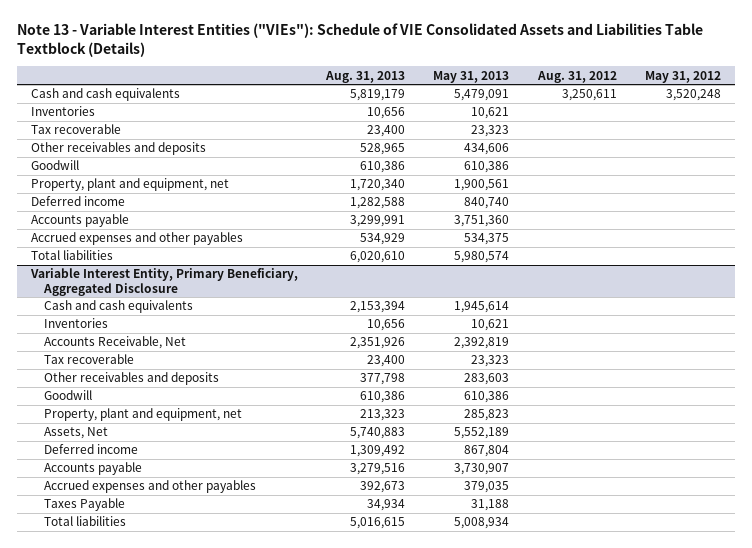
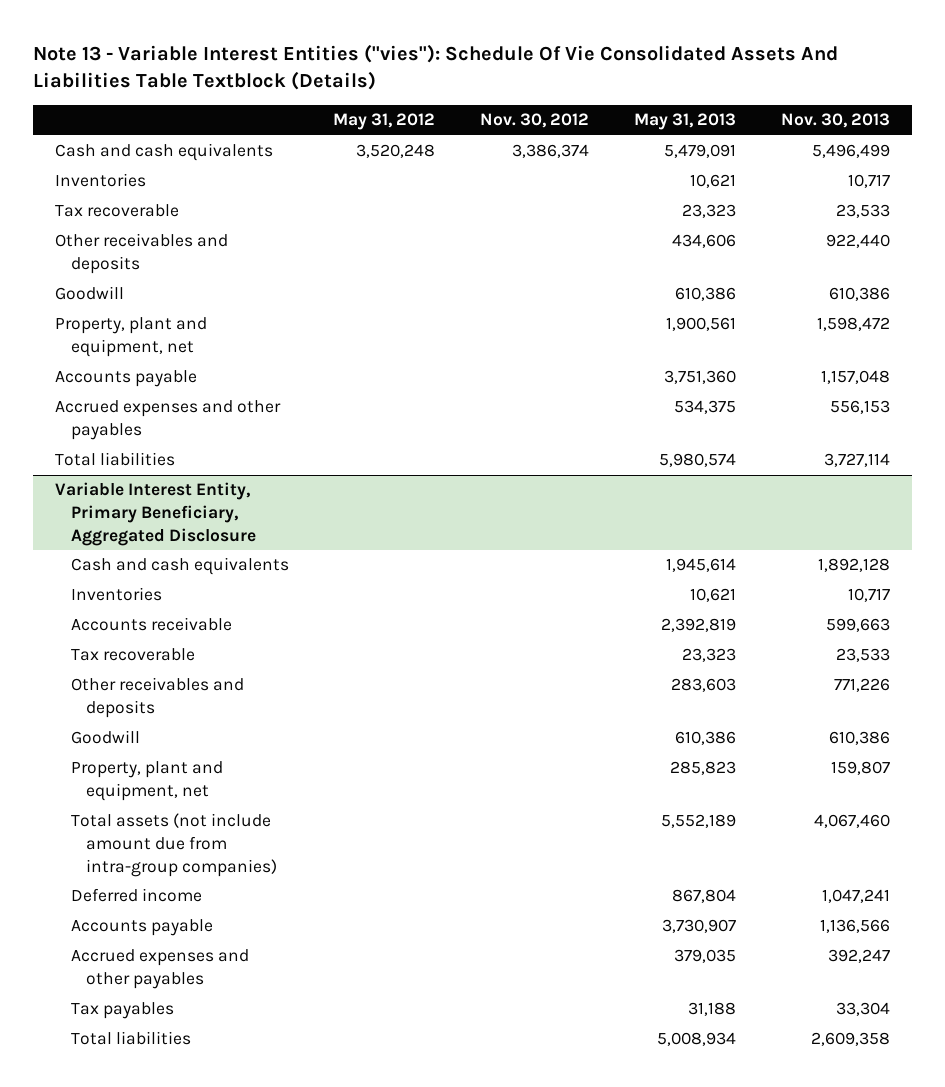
[16,23,703,58] Note 13 - Variable Interest Entities ("VIEs"): Schedule of VIE Consolidated Assets and Liabilities Table Textblock (Details) -> [32,43,838,91] Note 13 - Variable Interest Entities ("vies"): Schedule Of Vie Consolidated Assets And Liabilities Table Textblock (Details)
[325,70,406,83] Aug. 31, 2013 -> none
[536,70,617,83] Aug. 31, 2012 -> none
none -> [480,113,590,129] Nov. 30, 2012
none -> [780,113,890,129] Nov. 30, 2013
[30,196,125,207] Deferred income -> none
[44,336,187,350] Accounts Receivable, Net -> [70,617,232,632] Accounts receivable
[44,427,109,440] Assets, Net -> [70,813,278,878] Total assets (not include amount due from intra-group companies)
[44,498,126,512] Taxes Payable -> [70,1002,174,1020] Tax payables

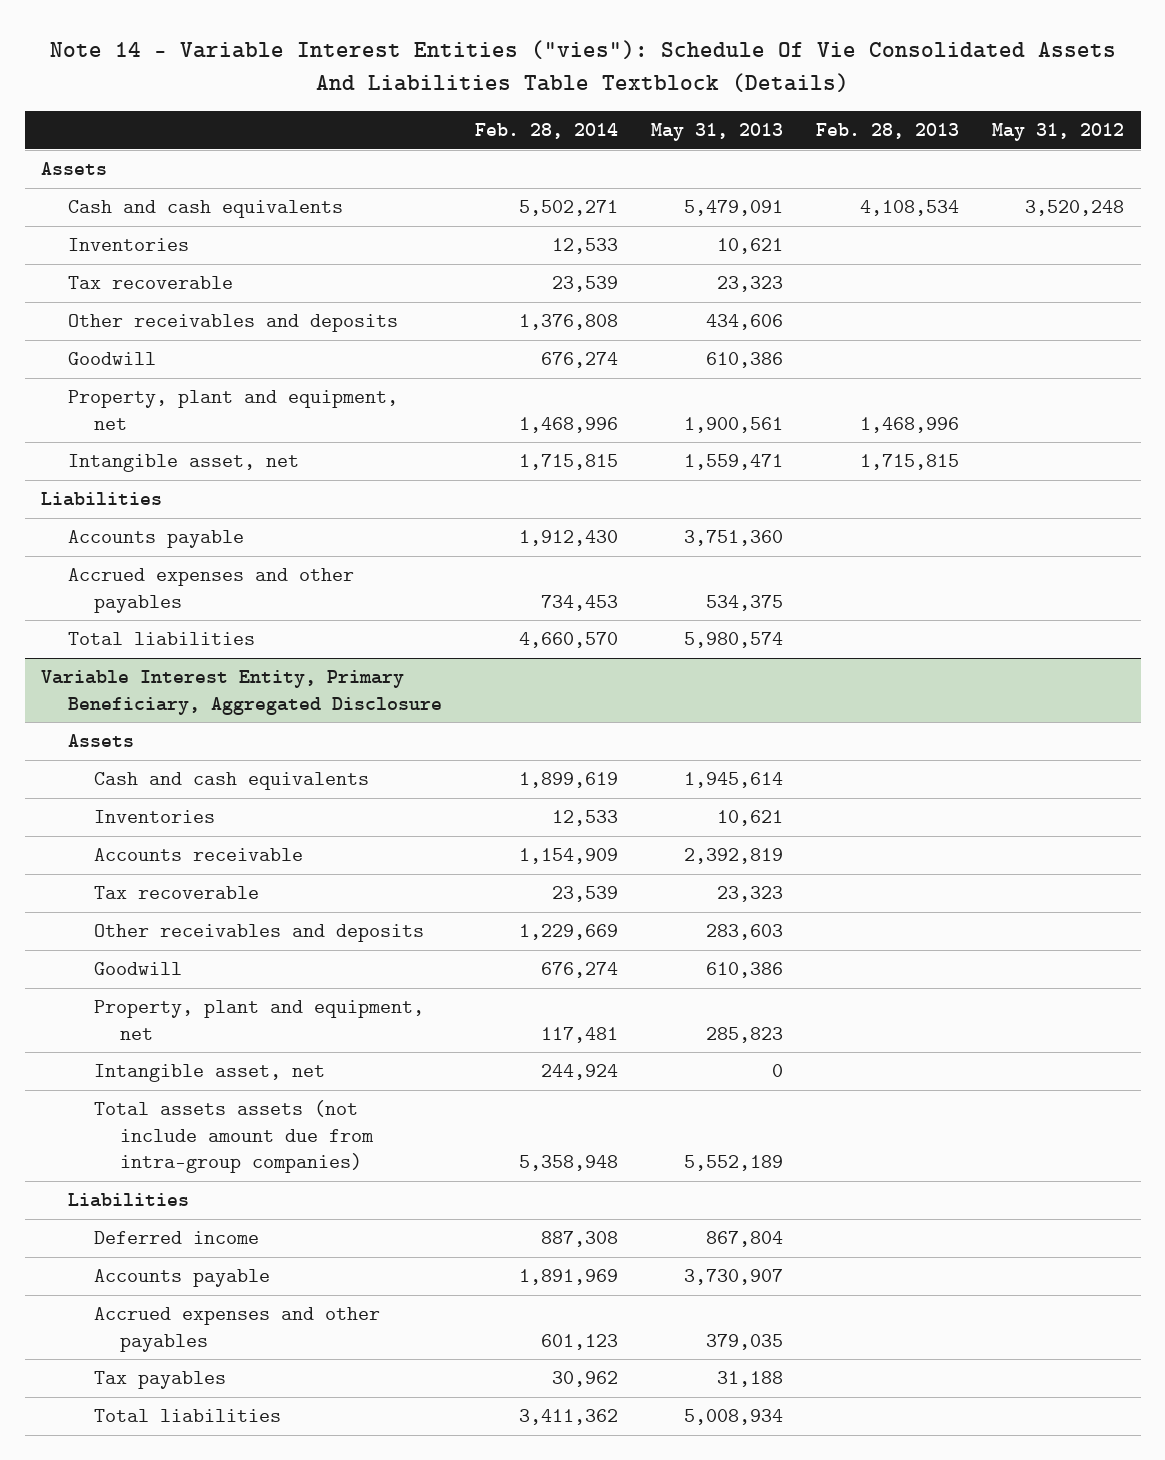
[32,43,838,91] Note 13 - Variable Interest Entities ("vies"): Schedule Of Vie Consolidated Assets And Liabilities Table Textblock (Details) -> [49,40,1116,92] Note 14 - Variable Interest Entities ("vies"): Schedule Of Vie Consolidated Assets And Liabilities Table Textblock (Details)
[480,113,590,129] Nov. 30, 2012 -> none
[780,113,890,129] Nov. 30, 2013 -> none
none -> [474,123,618,140] Feb. 28, 2014
none -> [815,123,959,140] Feb. 28, 2013
none -> [41,162,108,176] Assets
none -> [67,454,299,473] Intangible asset, net
none -> [41,492,163,507] Liabilities
none -> [67,734,134,748] Assets
none -> [93,1064,325,1083] Intangible asset, net
[70,813,278,878] Total assets (not include amount due from intra-group companies) -> [93,1100,374,1174] Total assets assets (not include amount due from intra-group companies)
none -> [67,1193,189,1208] Liabilities

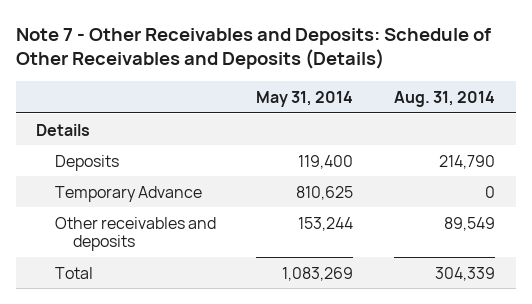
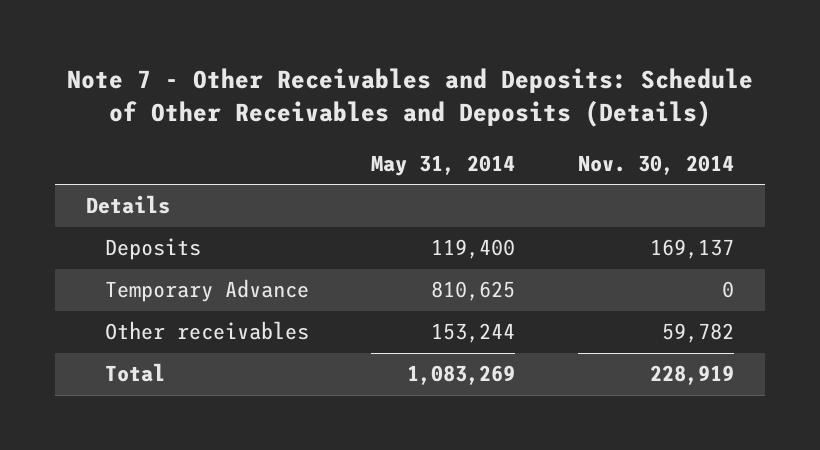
[394,90,496,107] Aug. 31, 2014 -> none
none -> [577,154,734,175] Nov. 30, 2014
[54,216,216,252] Other receivables and deposits -> [104,321,309,341] Other receivables

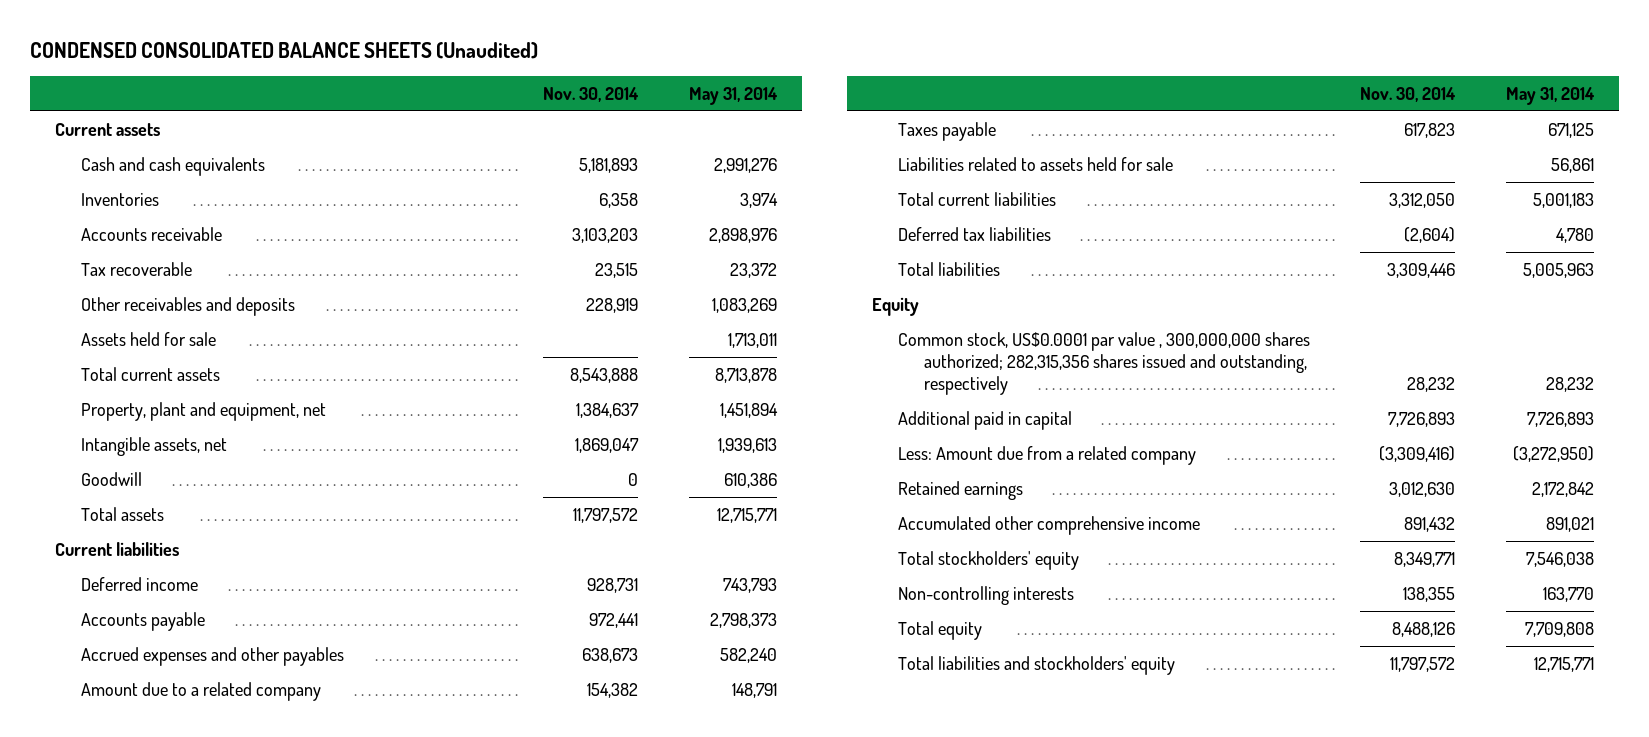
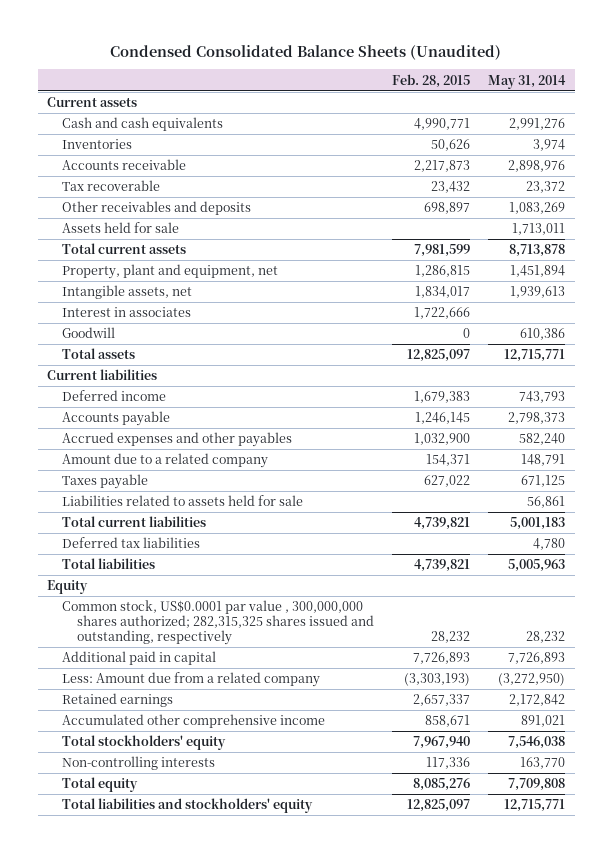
[29,41,538,59] CONDENSED CONSOLIDATED BALANCE SHEETS (Unaudited) -> [110,44,502,60] Condensed Consolidated Balance Sheets (Unaudited)
[543,87,640,103] Nov. 30, 2014 -> none
none -> [391,73,470,88] Feb. 28, 2015
none -> [61,307,191,318] Interest in associates
[898,332,1311,396] Common stock, US$0.0001 par value , 300,000,000 shares authorized; 282,315,356 shares issued and outstanding, respectively -> [61,600,374,646] Common stock, US$0.0001 par value , 300,000,000 shares authorized; 282,315,325 shares issued and outstanding, respectively

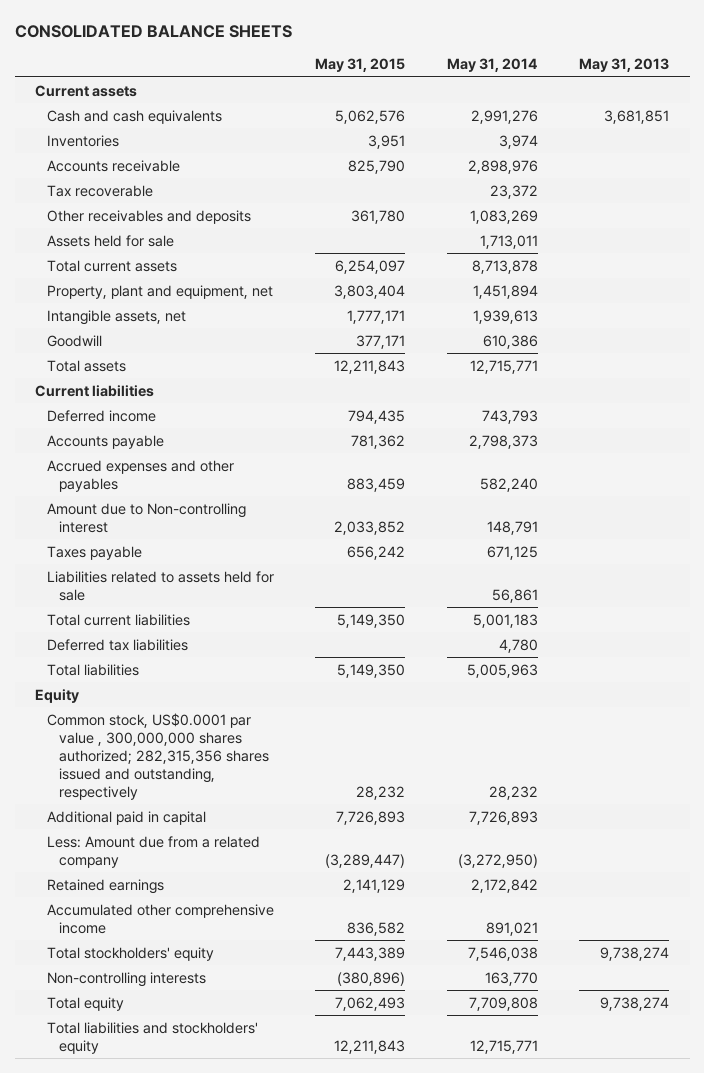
[110,44,502,60] Condensed Consolidated Balance Sheets (Unaudited) -> [14,24,292,38] CONSOLIDATED BALANCE SHEETS
[391,73,470,88] Feb. 28, 2015 -> none
none -> [315,58,406,73] May 31, 2015
none -> [579,58,670,73] May 31, 2013
[61,307,191,318] Interest in associates -> none
[61,453,268,469] Amount due to a related company -> [47,502,247,533] Amount due to Non-controlling interest
[61,600,374,646] Common stock, US$0.0001 par value , 300,000,000 shares authorized; 282,315,325 shares issued and outstanding, respectively -> [47,712,270,800] Common stock, US$0.0001 par value , 300,000,000 shares authorized; 282,315,356 shares issued and outstanding, respectively

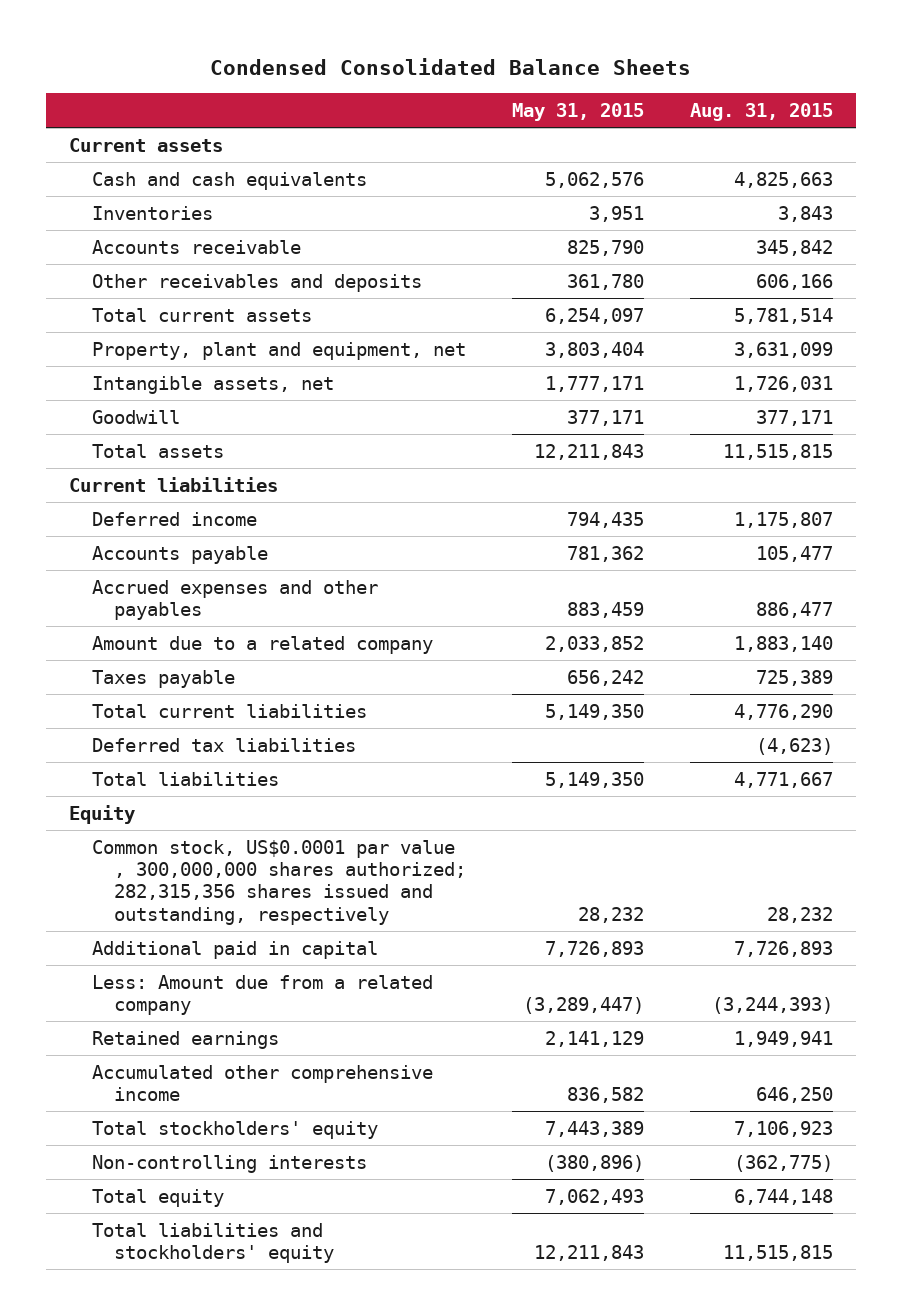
[14,24,292,38] CONSOLIDATED BALANCE SHEETS -> [210,58,692,76] Condensed Consolidated Balance Sheets
[446,58,538,73] May 31, 2014 -> none
[579,58,670,73] May 31, 2013 -> none
none -> [689,103,833,122] Aug. 31, 2015
[47,184,154,197] Tax recoverable -> none
[47,234,175,247] Assets held for sale -> none
[47,502,247,533] Amount due to Non-controlling interest -> [91,635,433,654] Amount due to a related company
[47,570,275,601] Liabilities related to assets held for sale -> none

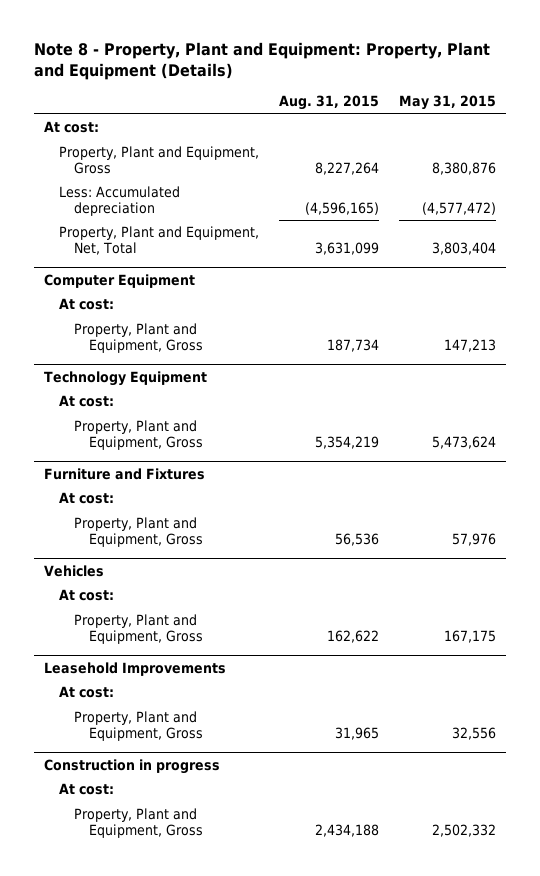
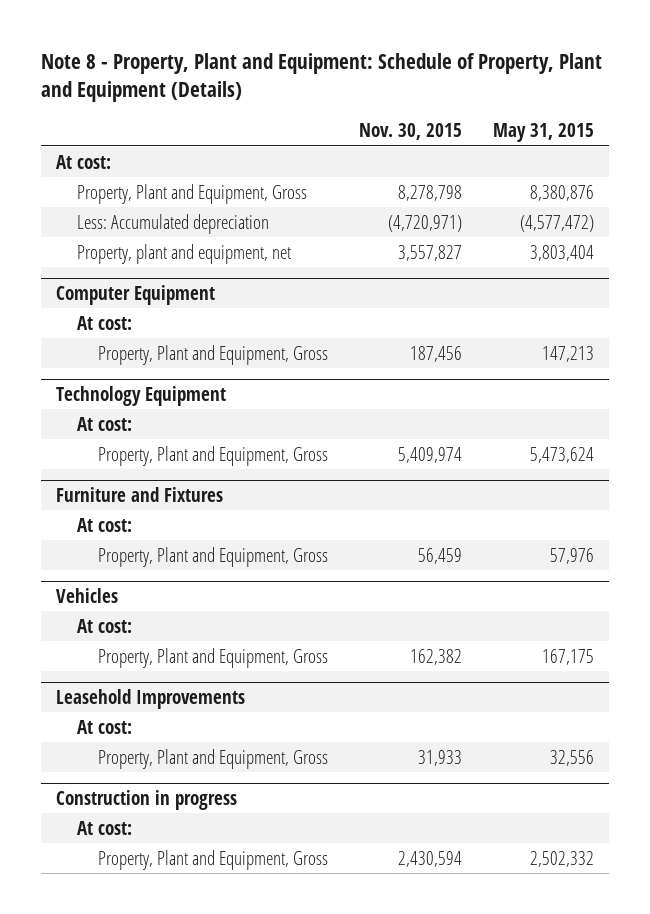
[34,41,491,80] Note 8 - Property, Plant and Equipment: Property, Plant and Equipment (Details) -> [40,52,602,103] Note 8 - Property, Plant and Equipment: Schedule of Property, Plant and Equipment (Details)
[279,95,380,111] Aug. 31, 2015 -> none
none -> [358,123,462,141] Nov. 30, 2015
[59,226,260,255] Property, Plant and Equipment, Net, Total -> [77,243,292,264] Property, plant and equipment, net

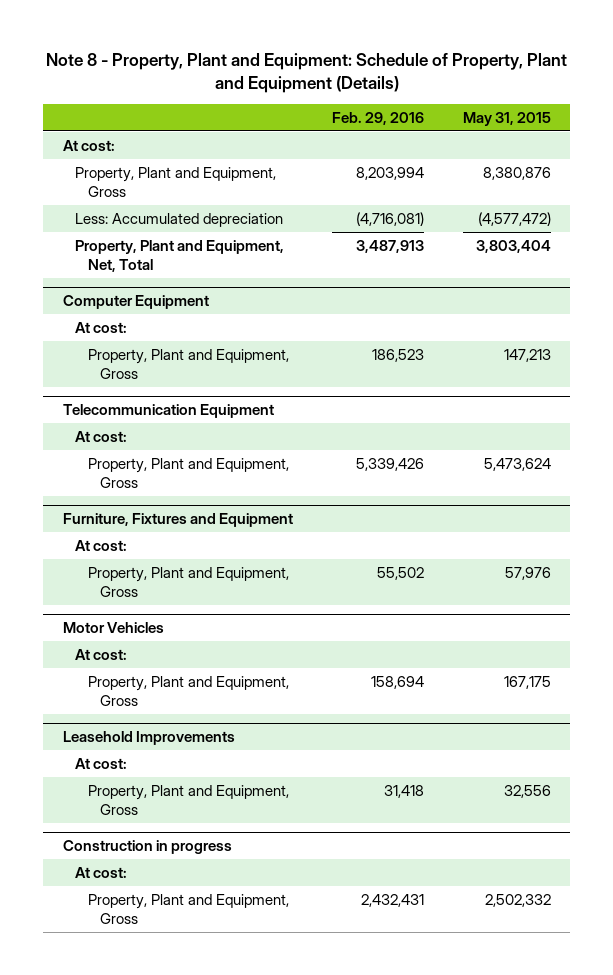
[358,123,462,141] Nov. 30, 2015 -> none
none -> [331,112,424,126] Feb. 29, 2016
[77,243,292,264] Property, plant and equipment, net -> [75,239,285,272] Property, Plant and Equipment, Net, Total
[56,385,227,406] Technology Equipment -> [62,404,274,419] Telecommunication Equipment
[56,486,224,502] Furniture and Fixtures -> [62,513,293,528] Furniture, Fixtures and Equipment
[56,587,119,603] Vehicles -> [62,622,164,634] Motor Vehicles

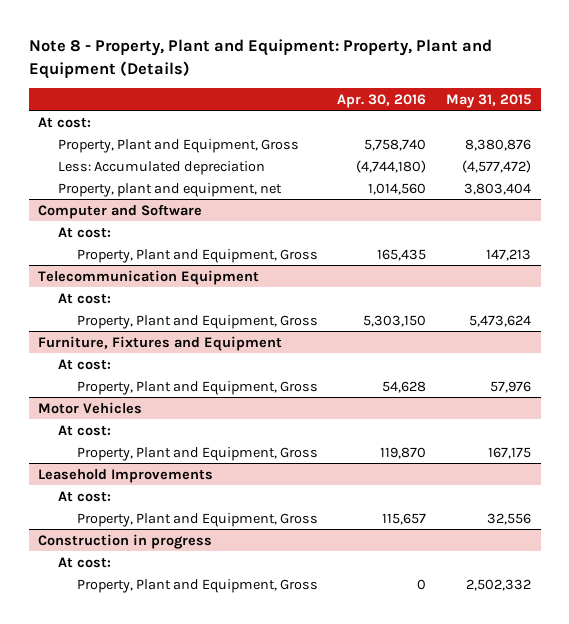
[45,53,567,94] Note 8 - Property, Plant and Equipment: Schedule of Property, Plant and Equipment (Details) -> [28,39,492,79] Note 8 - Property, Plant and Equipment: Property, Plant and Equipment (Details)
[331,112,424,126] Feb. 29, 2016 -> none
none -> [337,93,427,108] Apr. 30, 2016
[75,239,285,272] Property, Plant and Equipment, Net, Total -> [57,182,282,197] Property, plant and equipment, net
[62,295,209,310] Computer Equipment -> [38,203,203,219] Computer and Software

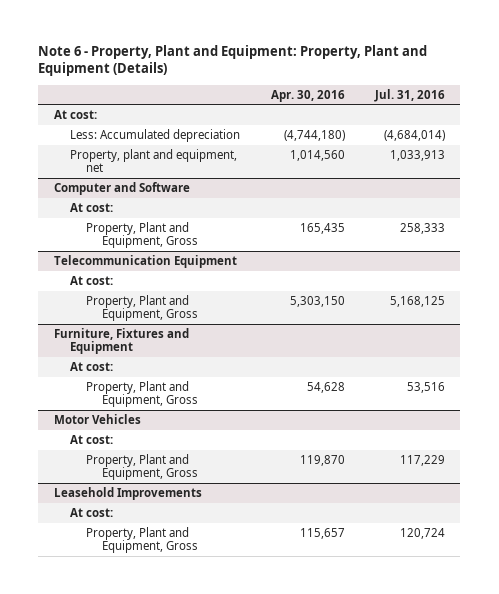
[28,39,492,79] Note 8 - Property, Plant and Equipment: Property, Plant and Equipment (Details) -> [38,44,428,77] Note 6 - Property, Plant and Equipment: Property, Plant and Equipment (Details)
[446,93,532,108] May 31, 2015 -> none
none -> [374,88,446,102] Jul. 31, 2016
[57,138,299,153] Property, Plant and Equipment, Gross -> none
[38,533,213,549] Construction in progress -> none
[57,556,111,568] At cost: -> none
[76,578,318,593] Property, Plant and Equipment, Gross -> none

